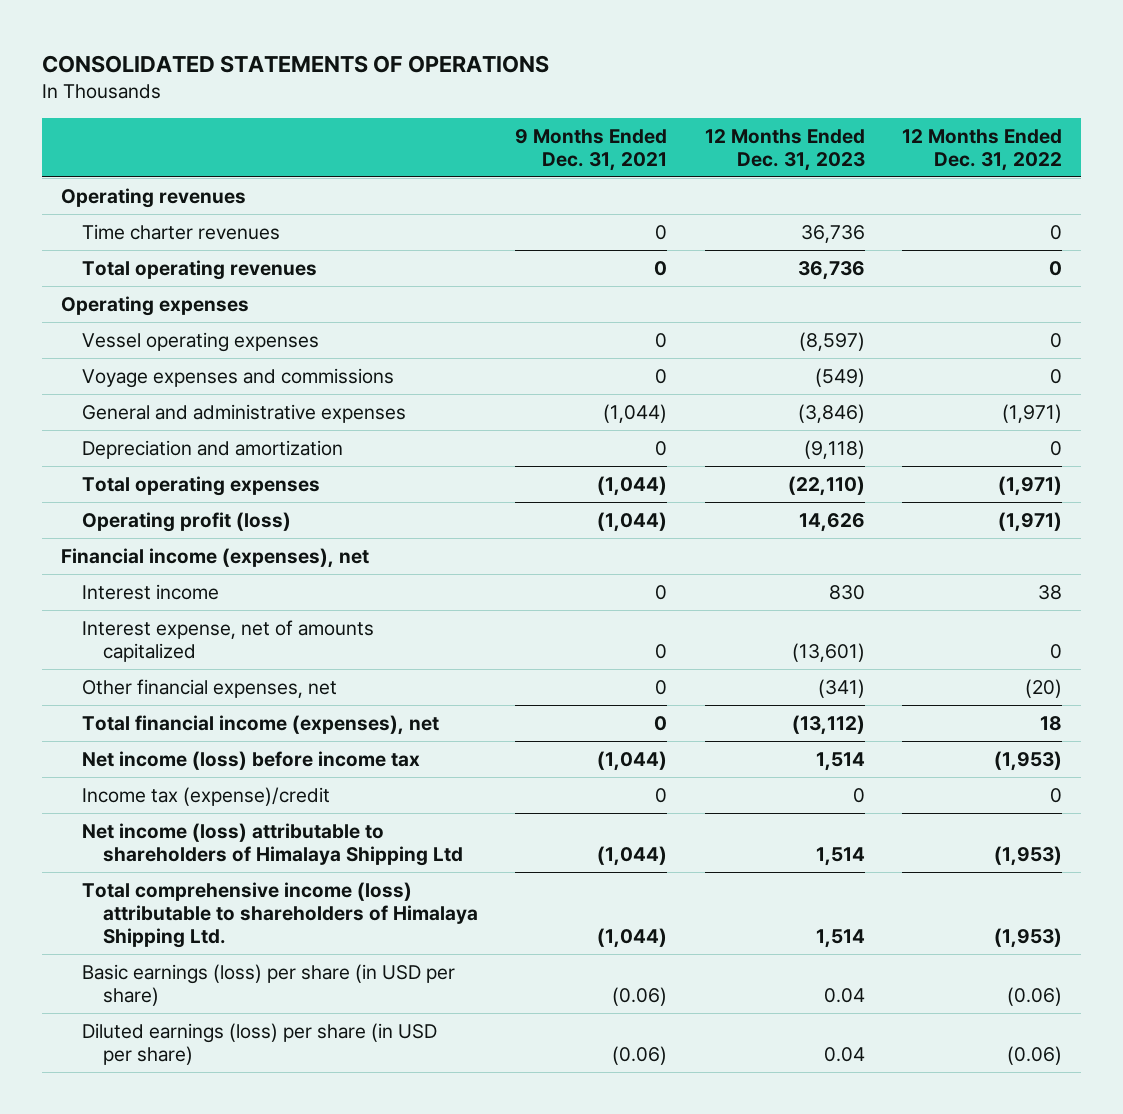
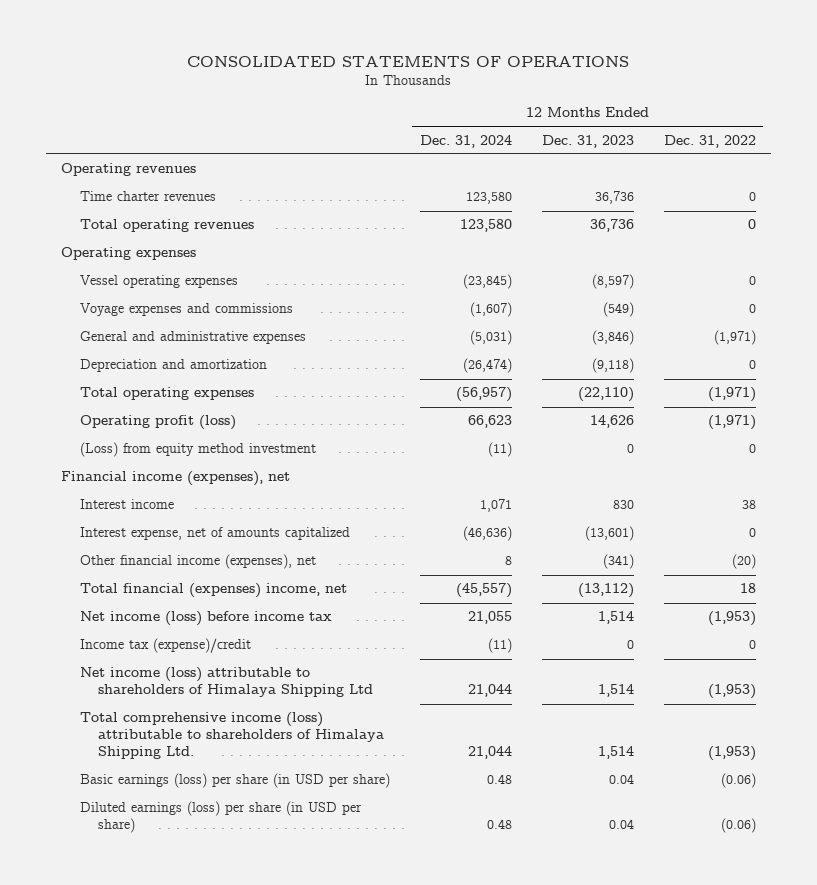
[515,128,668,171] 9 Months Ended Dec. 31, 2021 -> none
none -> [419,134,512,148] Dec. 31, 2024
none -> [79,442,316,458] (Loss) from equity method investment
[81,678,337,698] Other financial expenses, net -> [79,554,316,570] Other financial income (expenses), net
[81,714,439,735] Total financial income (expenses), net -> [79,583,347,599] Total financial (expenses) income, net

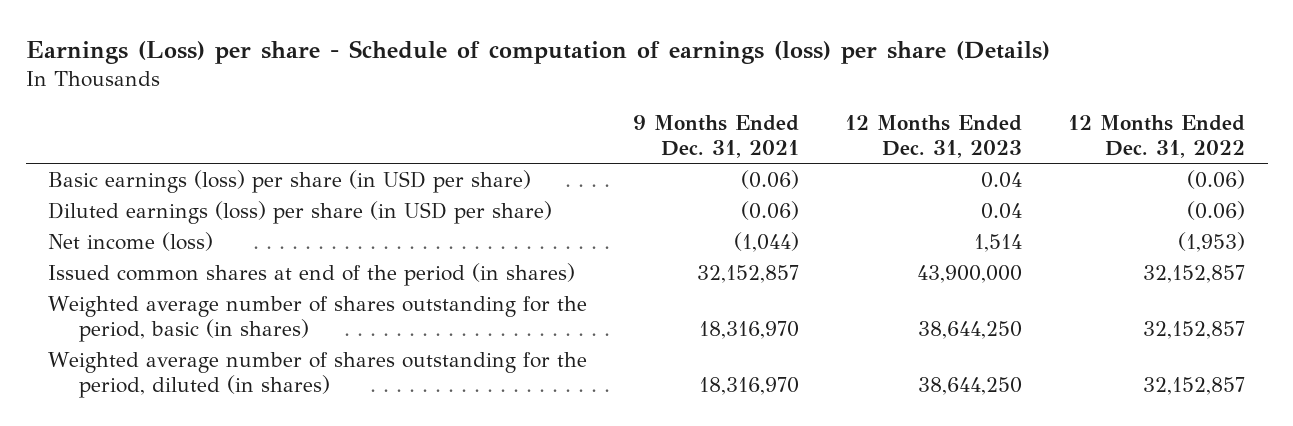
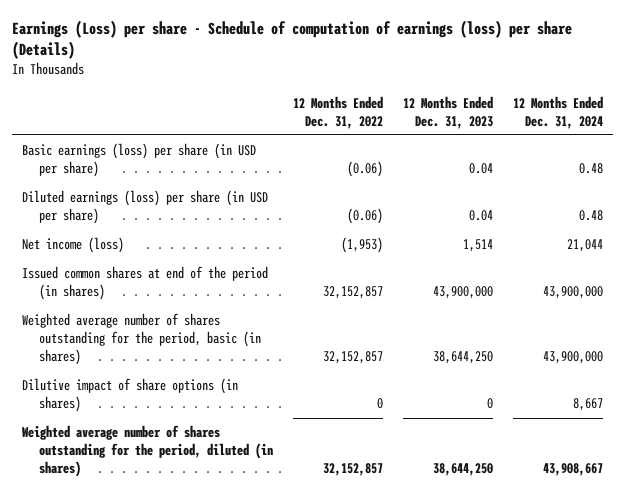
[633,114,800,158] 9 Months Ended Dec. 31, 2021 -> none
none -> [512,95,603,129] 12 Months Ended Dec. 31, 2024
none -> [21,378,238,413] Dilutive impact of share options (in shares)

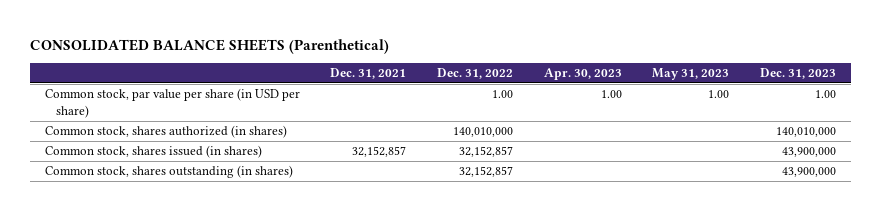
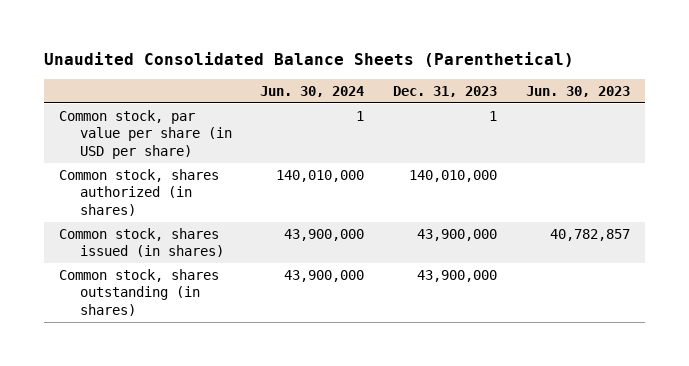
[29,38,389,54] CONSOLIDATED BALANCE SHEETS (Parenthetical) -> [44,52,575,68] Unaudited Consolidated Balance Sheets (Parenthetical)
[330,67,407,79] Dec. 31, 2021 -> none
[437,67,514,79] Dec. 31, 2022 -> none
[543,67,622,80] Apr. 30, 2023 -> none
[652,67,730,80] May 31, 2023 -> none
none -> [260,85,365,97] Jun. 30, 2024
none -> [526,85,631,97] Jun. 30, 2023
[814,90,836,99] 1.00 -> [489,110,498,121] 1

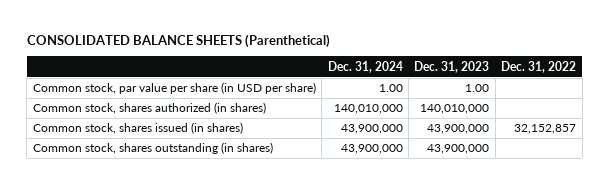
[44,52,575,68] Unaudited Consolidated Balance Sheets (Parenthetical) -> [26,33,330,48] CONSOLIDATED BALANCE SHEETS (Parenthetical)
[260,85,365,97] Jun. 30, 2024 -> none
[526,85,631,97] Jun. 30, 2023 -> none
none -> [327,60,403,73] Dec. 31, 2024
none -> [501,60,577,73] Dec. 31, 2022
[489,110,498,121] 1 -> [465,84,490,93] 1.00

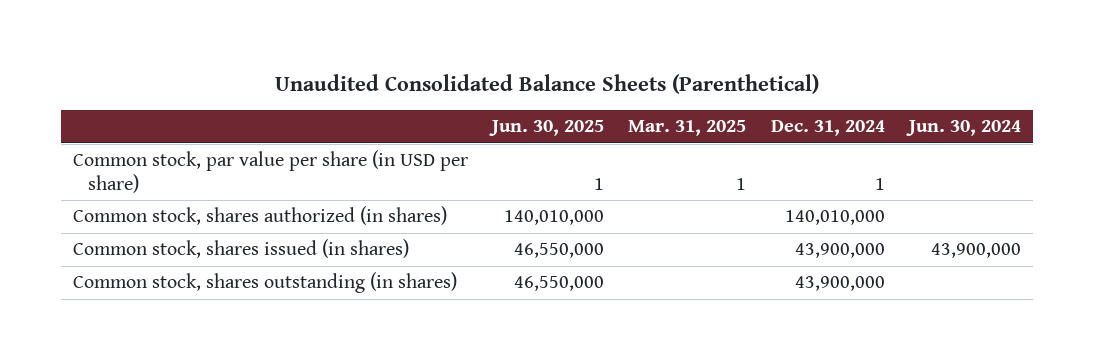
[26,33,330,48] CONSOLIDATED BALANCE SHEETS (Parenthetical) -> [274,73,819,94] Unaudited Consolidated Balance Sheets (Parenthetical)
[414,60,490,73] Dec. 31, 2023 -> none
[501,60,577,73] Dec. 31, 2022 -> none
none -> [489,120,605,137] Jun. 30, 2025
none -> [628,120,747,137] Mar. 31, 2025
none -> [905,120,1021,137] Jun. 30, 2024
[378,84,403,93] 1.00 -> [874,178,885,191] 1

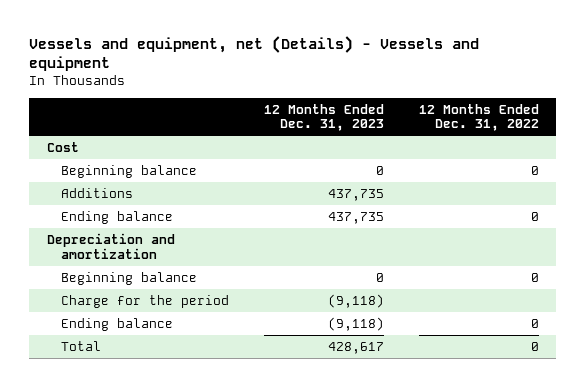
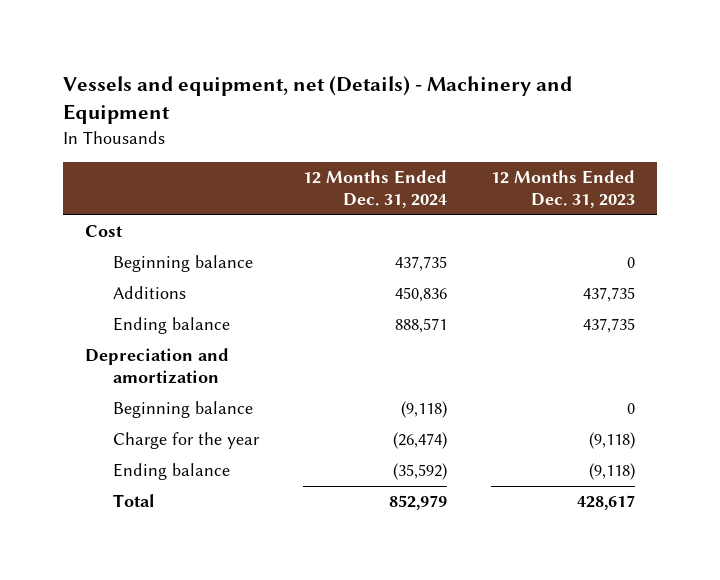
[29,35,480,72] Vessels and equipment, net (Details) - Vessels and equipment -> [63,76,573,125] Vessels and equipment, net (Details) - Machinery and Equipment
[418,103,539,132] 12 Months Ended Dec. 31, 2022 -> none
none -> [302,170,447,209] 12 Months Ended Dec. 31, 2024
[61,294,230,308] Charge for the period -> [112,432,260,450] Charge for the year

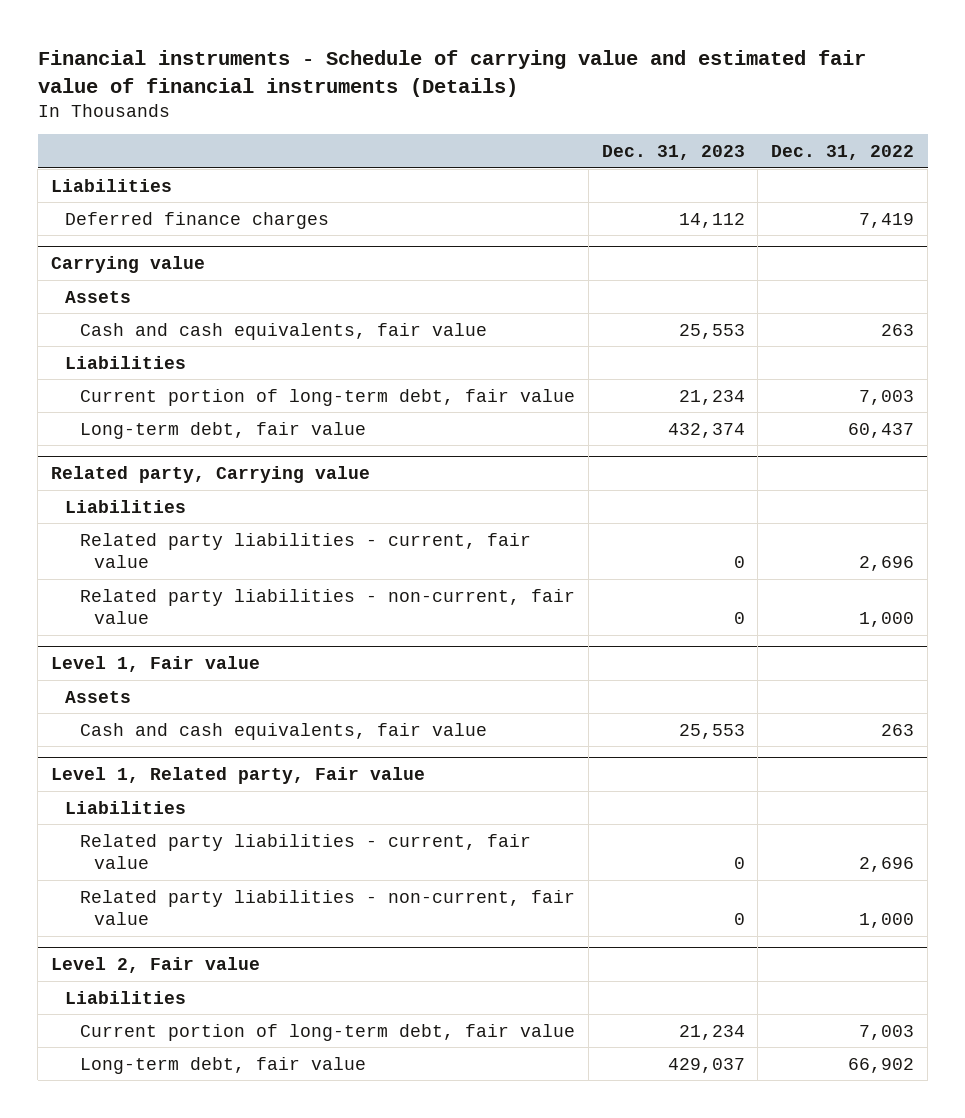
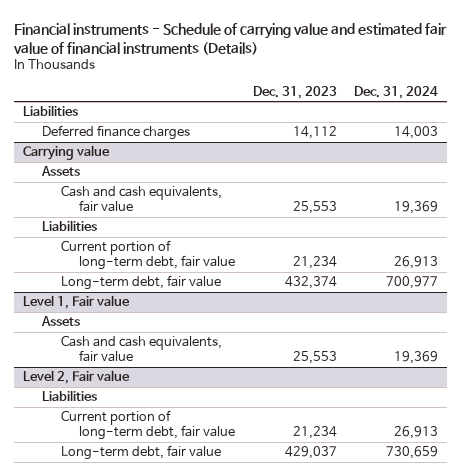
[771,144,915,160] Dec. 31, 2022 -> none
none -> [354,86,439,100] Dec. 31, 2024
[50,465,370,483] Related party, Carrying value -> none
[65,499,187,513] Liabilities -> none
[79,532,531,569] Related party liabilities - current, fair value -> none
[79,588,575,625] Related party liabilities - non-current, fair value -> none
[50,766,425,784] Level 1, Related party, Fair value -> none
[65,800,187,814] Liabilities -> none
[79,833,531,870] Related party liabilities - current, fair value -> none
[79,889,575,926] Related party liabilities - non-current, fair value -> none

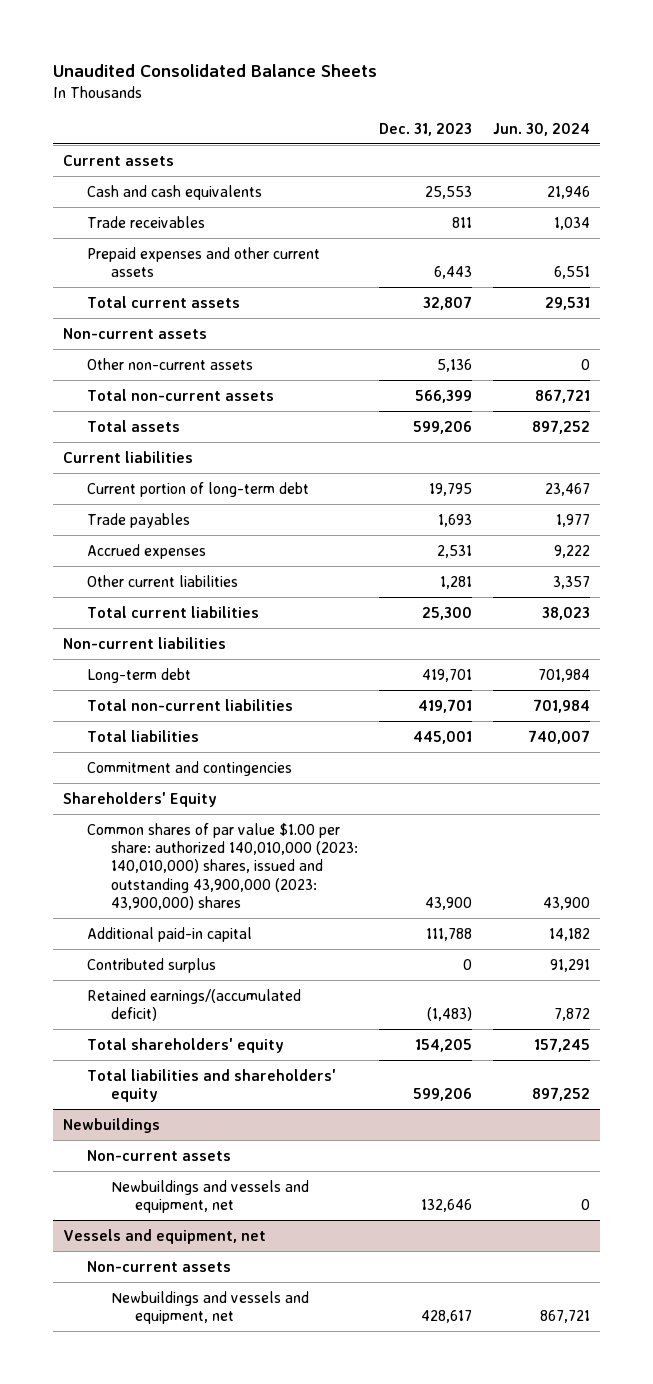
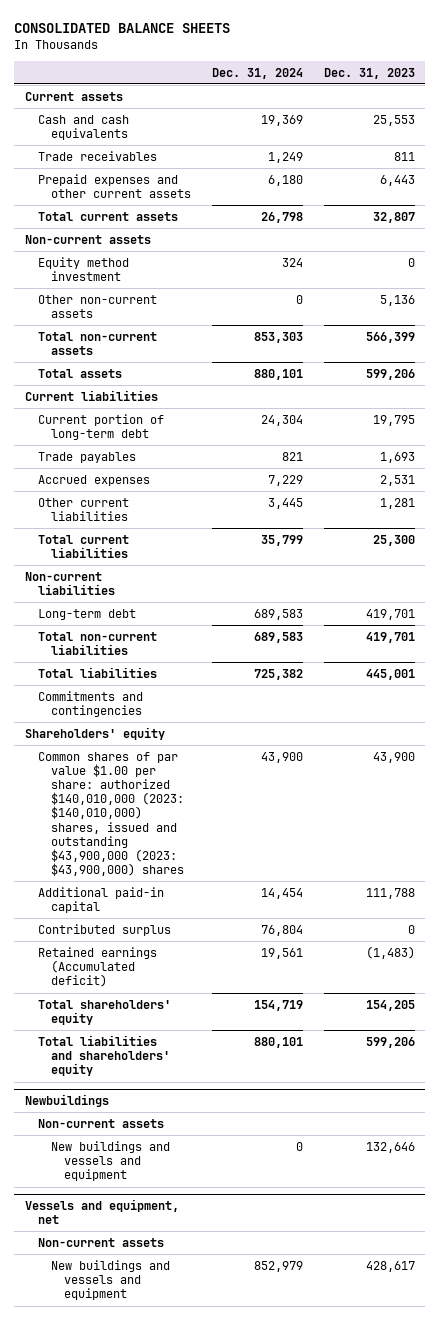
[52,63,377,77] Unaudited Consolidated Balance Sheets -> [14,22,231,33] CONSOLIDATED BALANCE SHEETS
[492,122,590,136] Jun. 30, 2024 -> none
none -> [211,67,303,79] Dec. 31, 2024
none -> [37,256,129,282] Equity method investment
[86,760,292,776] Commitment and contingencies -> [37,690,143,718] Commitments and contingencies
[62,791,217,807] Shareholders' Equity -> [24,726,165,740] Shareholders' equity
[86,822,359,910] Common shares of par value $1.00 per share: authorized 140,010,000 (2023: 140,010,000) shares, issued and outstanding 43,900,000 (2023: 43,900,000) shares -> [37,751,184,876] Common shares of par value $1.00 per share: authorized $140,010,000 (2023: $140,010,000) shares, issued and outstanding $43,900,000 (2023: $43,900,000) shares
[86,988,301,1021] Retained earnings/(accumulated deficit) -> [37,946,157,988] Retained earnings (Accumulated deficit)
[111,1179,310,1213] Newbuildings and vessels and equipment, net -> [50,1140,170,1182] New buildings and vessels and equipment
[111,1290,310,1324] Newbuildings and vessels and equipment, net -> [50,1259,170,1301] New buildings and vessels and equipment

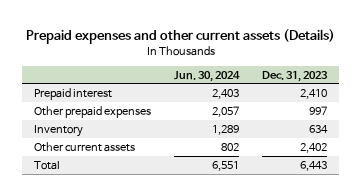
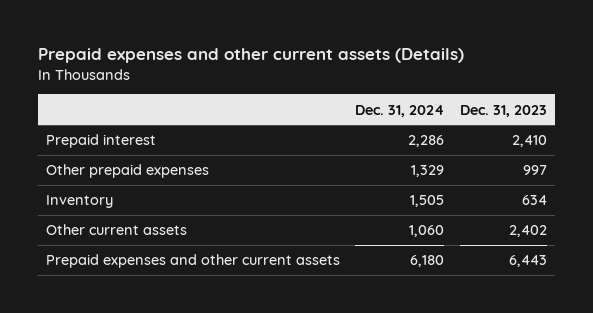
[174,70,241,82] Jun. 30, 2024 -> none
none -> [355,104,445,117] Dec. 31, 2024
[33,160,60,170] Total -> [45,254,340,269] Prepaid expenses and other current assets

